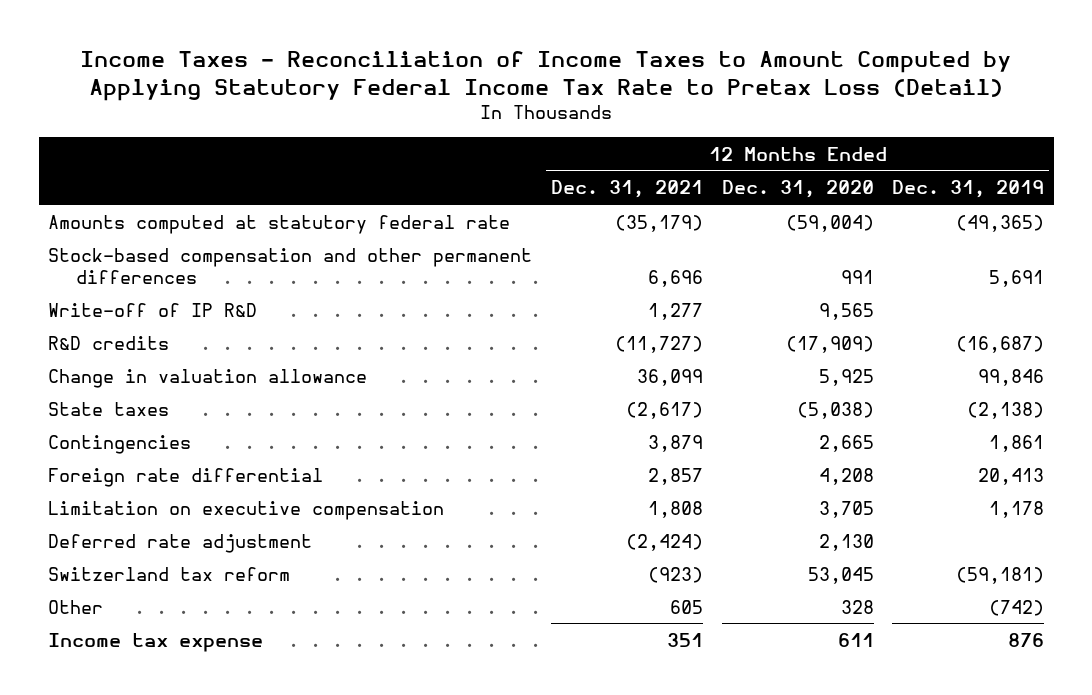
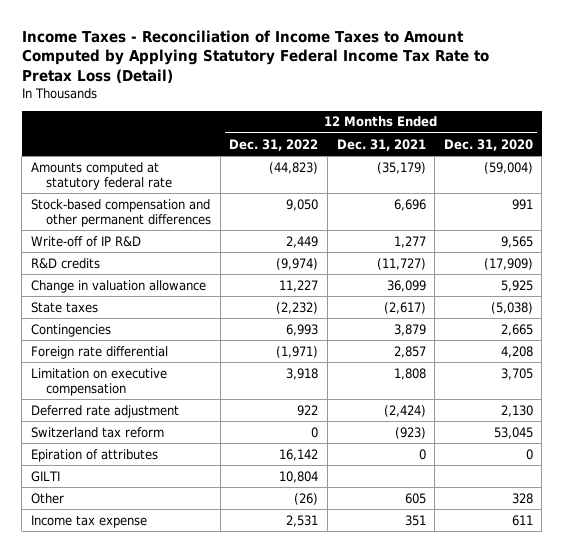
[892,180,1045,199] Dec. 31, 2019 -> none
none -> [229,138,319,151] Dec. 31, 2022
none -> [31,448,159,462] Epiration of attributes
none -> [31,470,61,482] GILTI

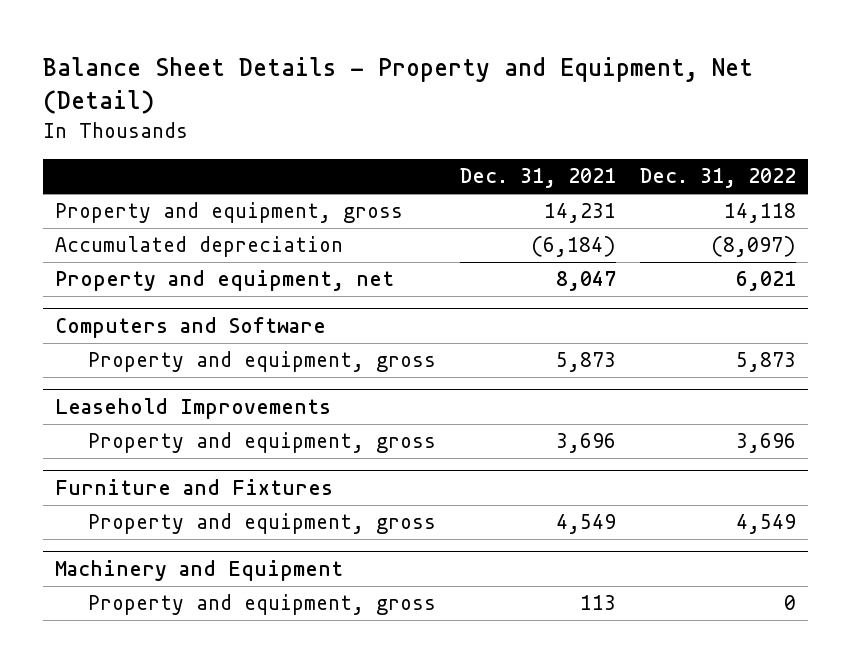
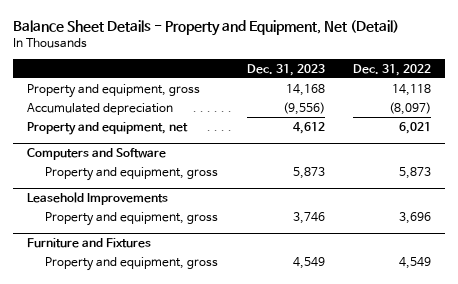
[460,168,617,189] Dec. 31, 2021 -> none
none -> [246,63,325,76] Dec. 31, 2023
[55,560,344,582] Machinery and Equipment -> none
[88,594,437,616] Property and equipment, gross -> none

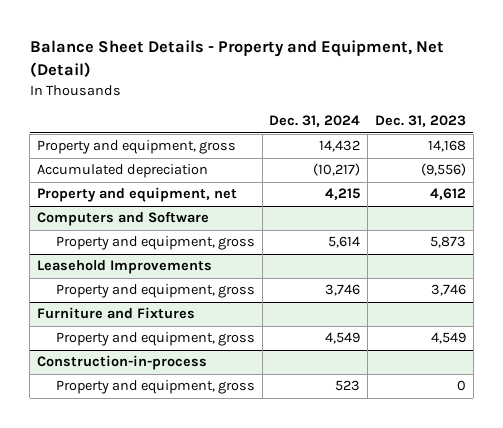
[353,63,432,76] Dec. 31, 2022 -> none
none -> [269,115,361,128] Dec. 31, 2024
none -> [37,355,208,371] Construction-in-process
none -> [55,380,255,395] Property and equipment, gross

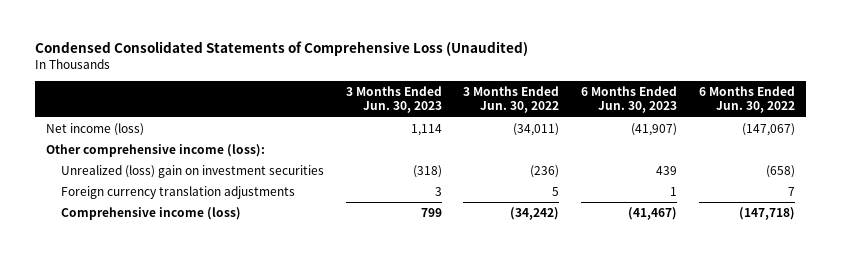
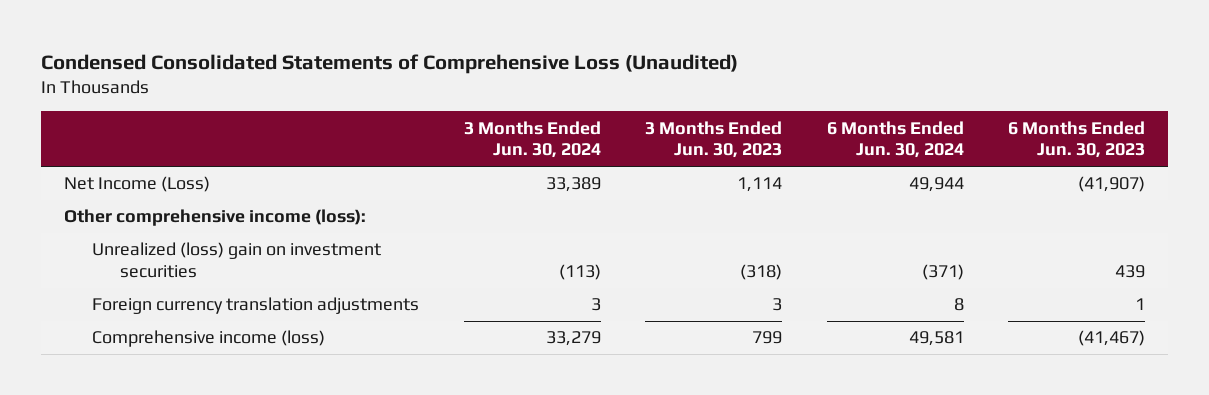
[463,86,560,114] 3 Months Ended Jun. 30, 2022 -> none
[699,86,796,114] 6 Months Ended Jun. 30, 2022 -> none
none -> [463,120,601,159] 3 Months Ended Jun. 30, 2024
none -> [826,120,964,159] 6 Months Ended Jun. 30, 2024
[45,122,144,136] Net income (loss) -> [63,176,210,193] Net Income (Loss)

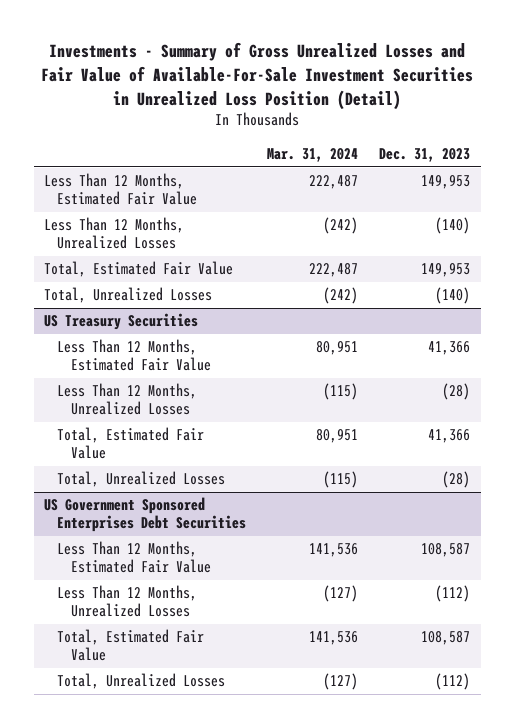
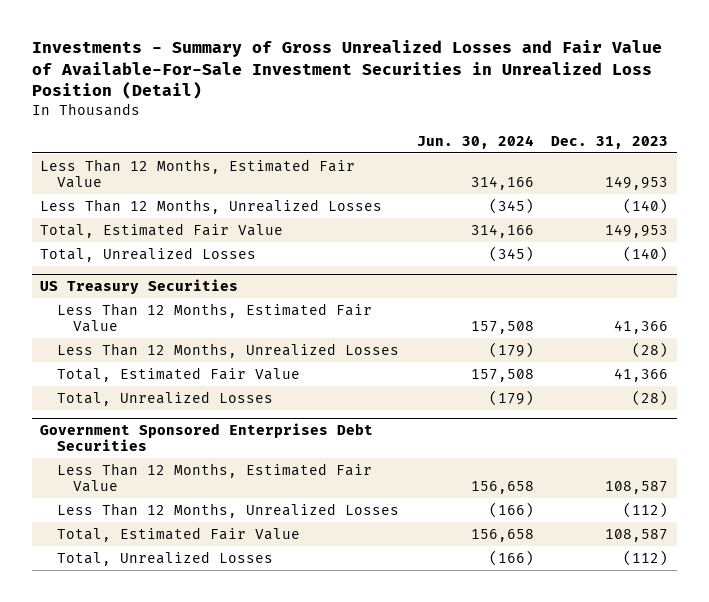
[267,148,359,163] Mar. 31, 2024 -> none
none -> [416,134,534,149] Jun. 30, 2024
[44,497,247,533] US Government Sponsored Enterprises Debt Securities -> [40,422,374,452] Government Sponsored Enterprises Debt Securities

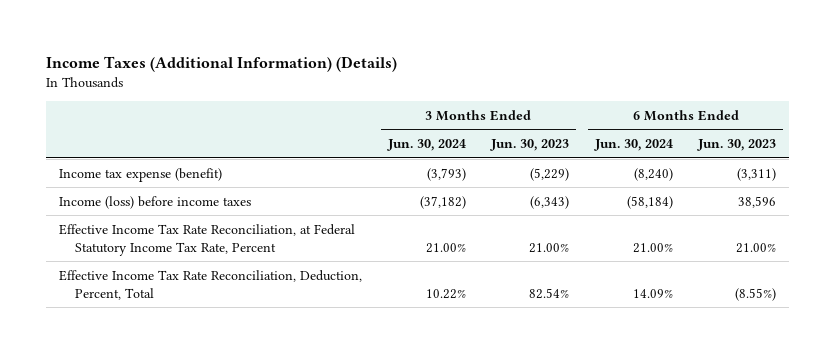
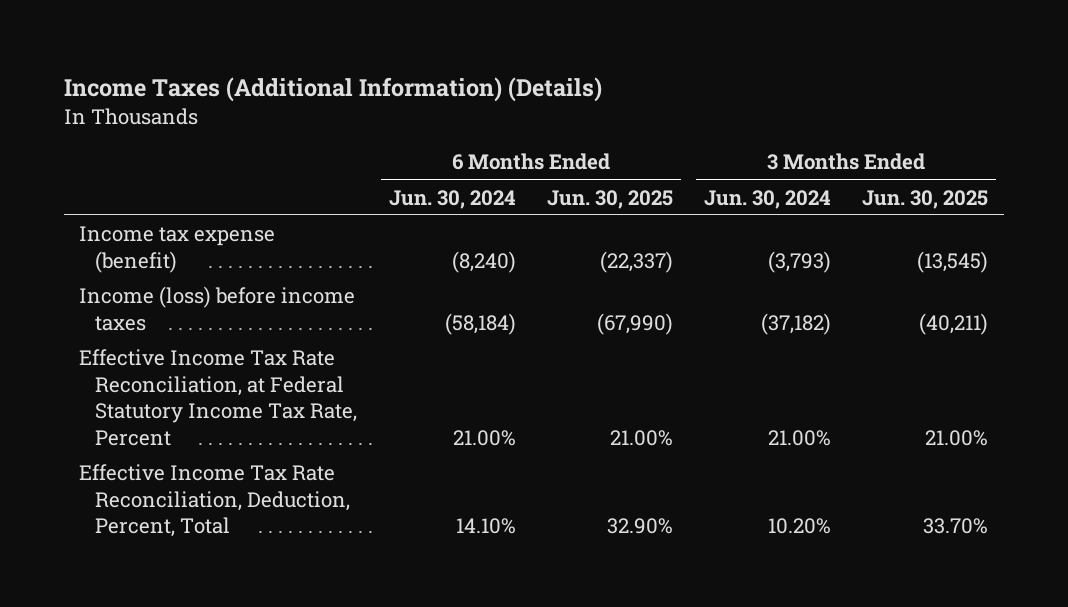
[490,138,570,151] Jun. 30, 2023 -> none
[697,138,777,151] Jun. 30, 2023 -> none
none -> [546,189,673,209] Jun. 30, 2025
none -> [862,189,989,209] Jun. 30, 2025
[425,288,466,299] 10.22% -> [767,518,831,535] 10.20%
[632,288,673,298] 14.09% -> [455,518,516,535] 14.10%

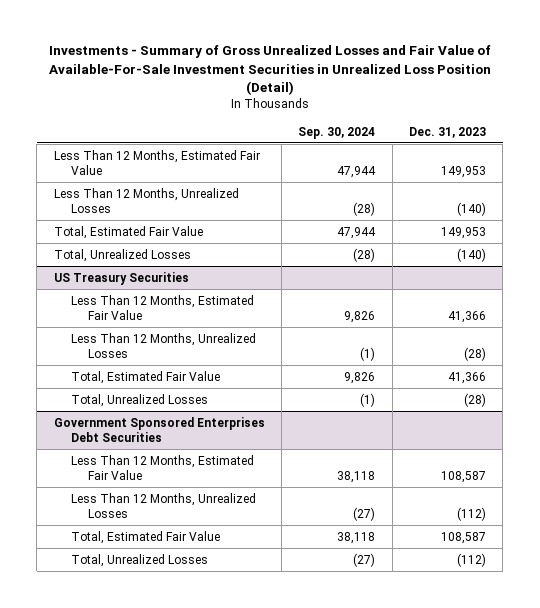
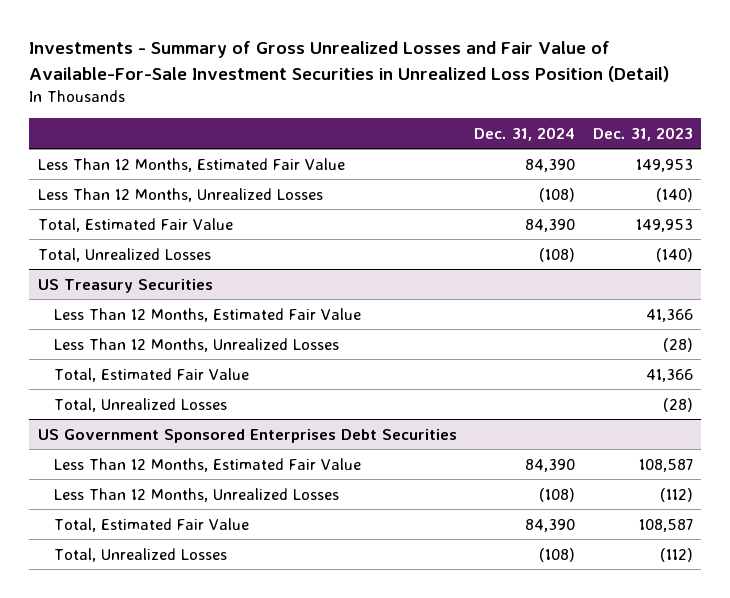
[298,126,376,139] Sep. 30, 2024 -> none
none -> [474,126,576,141] Dec. 31, 2024
[53,416,265,442] Government Sponsored Enterprises Debt Securities -> [37,428,457,443] US Government Sponsored Enterprises Debt Securities

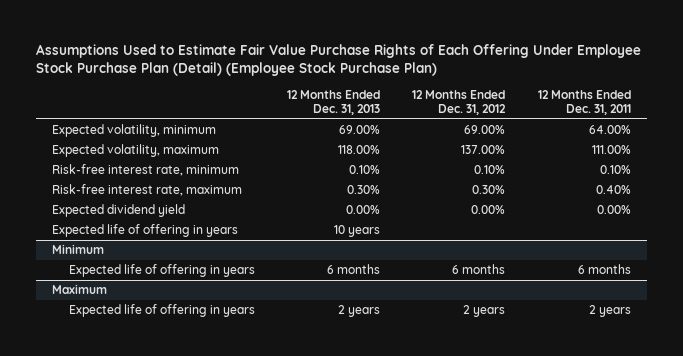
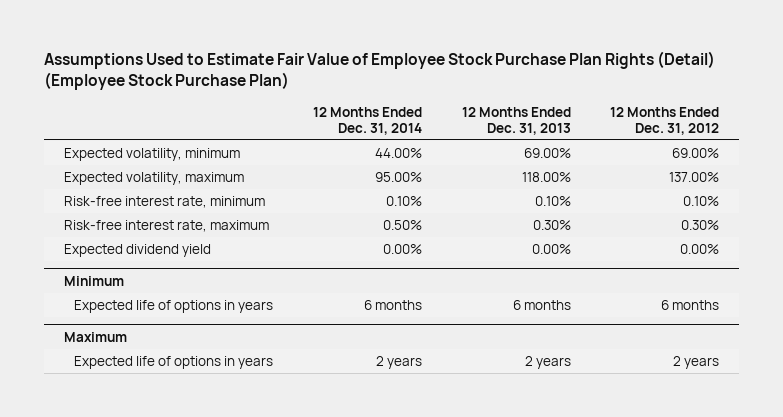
[36,43,642,76] Assumptions Used to Estimate Fair Value Purchase Rights of Each Offering Under Employee Stock Purchase Plan (Detail) (Employee Stock Purchase Plan) -> [43,51,715,91] Assumptions Used to Estimate Fair Value of Employee Stock Purchase Plan Rights (Detail) (Employee Stock Purchase Plan)
[537,89,631,116] 12 Months Ended Dec. 31, 2011 -> none
none -> [313,106,423,135] 12 Months Ended Dec. 31, 2014
[52,224,239,238] Expected life of offering in years -> none
[68,264,255,278] Expected life of offering in years -> [74,299,274,313] Expected life of options in years
[68,304,255,318] Expected life of offering in years -> [74,355,274,369] Expected life of options in years

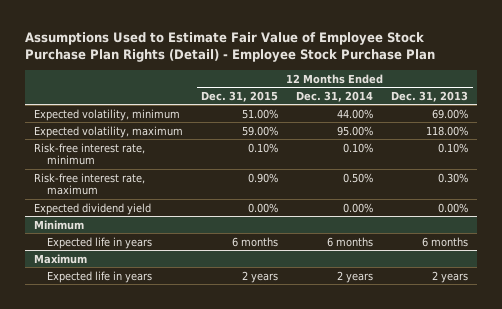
[43,51,715,91] Assumptions Used to Estimate Fair Value of Employee Stock Purchase Plan Rights (Detail) (Employee Stock Purchase Plan) -> [25,32,436,63] Assumptions Used to Estimate Fair Value of Employee Stock Purchase Plan Rights (Detail) - Employee Stock Purchase Plan
[610,106,720,135] 12 Months Ended Dec. 31, 2012 -> none
none -> [201,90,279,102] Dec. 31, 2015
[74,299,274,313] Expected life of options in years -> [46,236,152,249] Expected life in years
[74,355,274,369] Expected life of options in years -> [46,270,152,283] Expected life in years

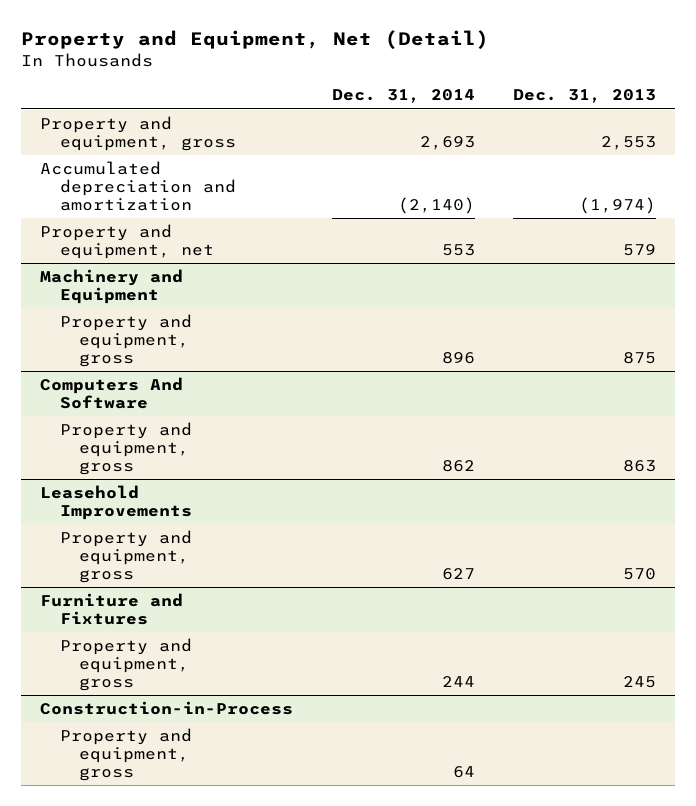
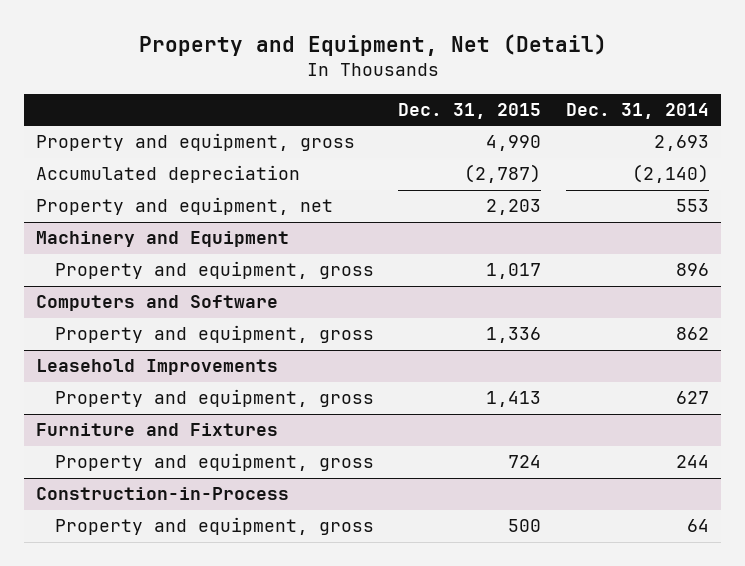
[512,89,656,104] Dec. 31, 2013 -> none
none -> [398,103,542,120] Dec. 31, 2015
[40,161,236,211] Accumulated depreciation and amortization -> [36,165,301,184] Accumulated depreciation
[40,377,184,409] Computers And Software -> [36,295,279,312] Computers and Software

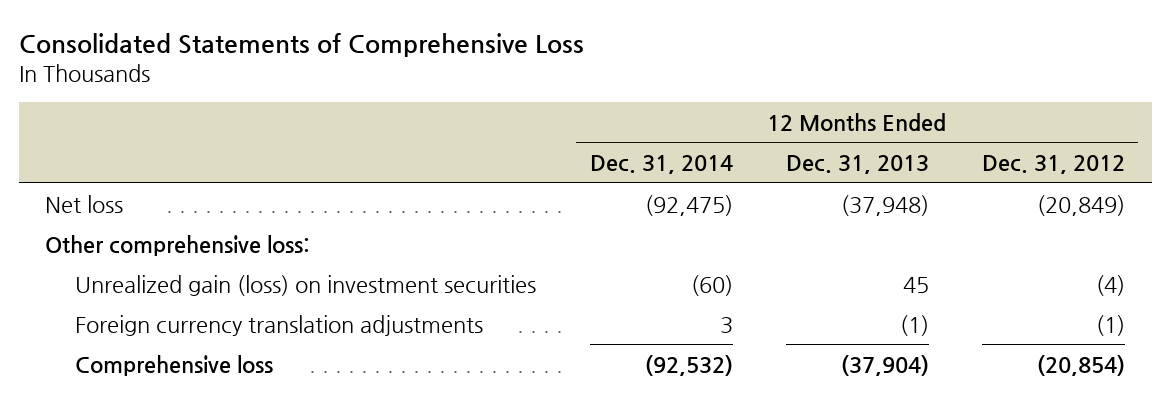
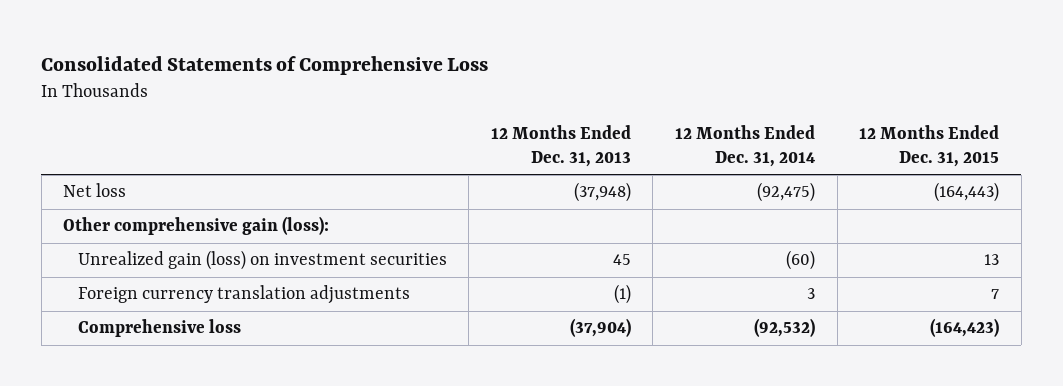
[982,154,1126,174] Dec. 31, 2012 -> none
none -> [859,125,1000,167] 12 Months Ended Dec. 31, 2015
[45,234,311,256] Other comprehensive loss: -> [63,216,330,236] Other comprehensive gain (loss):

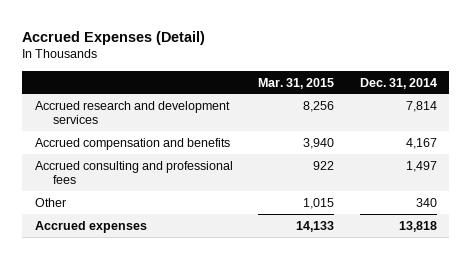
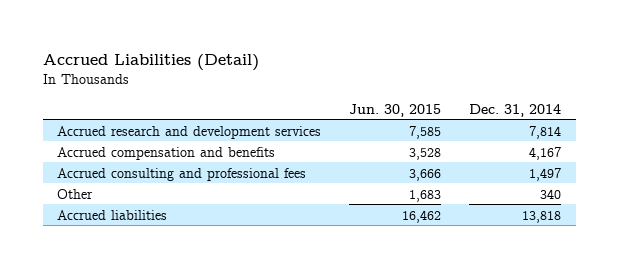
[22,30,206,45] Accrued Expenses (Detail) -> [42,53,259,71] Accrued Liabilities (Detail)
[258,77,335,89] Mar. 31, 2015 -> none
none -> [349,103,442,117] Jun. 30, 2015
[34,220,147,233] Accrued expenses -> [57,209,168,220] Accrued liabilities

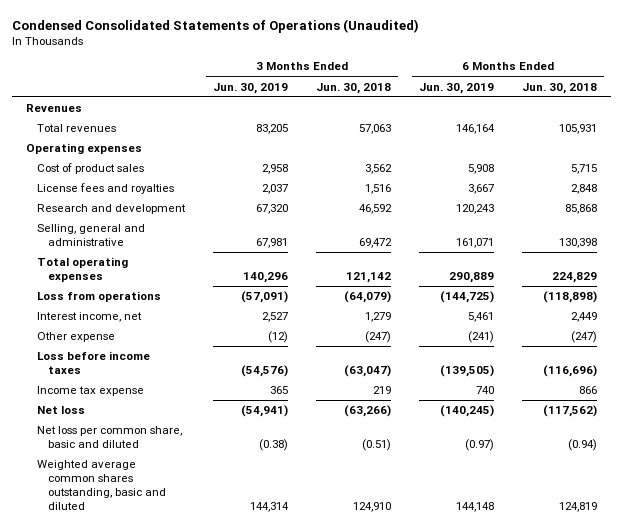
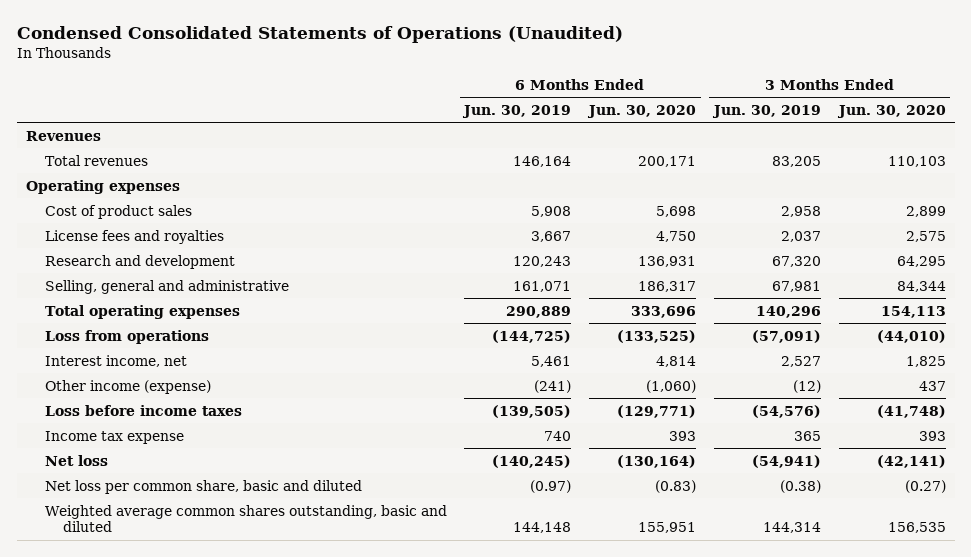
[316,82,392,94] Jun. 30, 2018 -> none
[522,82,598,94] Jun. 30, 2018 -> none
none -> [587,105,697,119] Jun. 30, 2020
none -> [836,105,946,119] Jun. 30, 2020
[37,332,116,343] Other expense -> [44,379,211,394] Other income (expense)

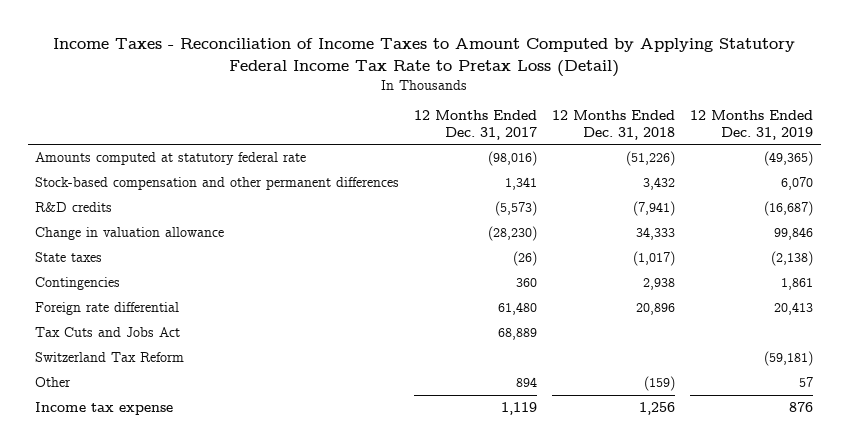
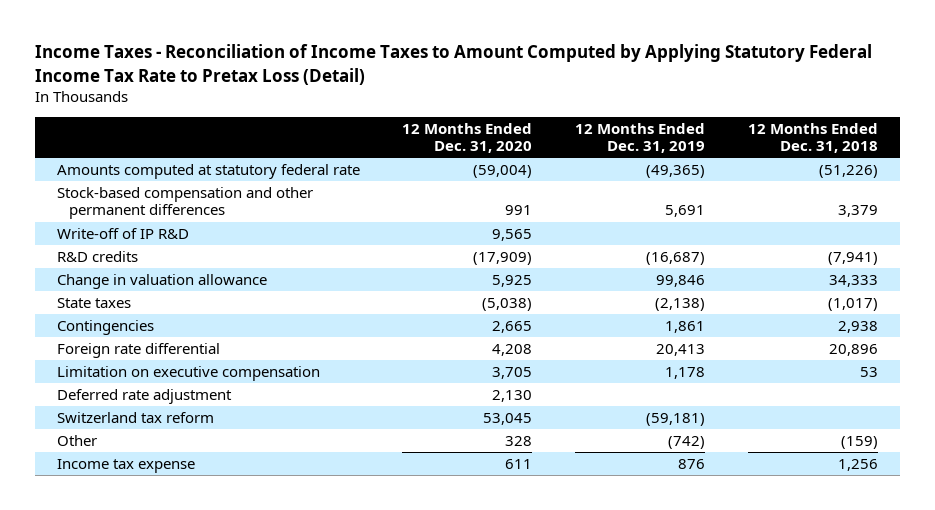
[414,110,538,140] 12 Months Ended Dec. 31, 2017 -> none
none -> [402,122,533,154] 12 Months Ended Dec. 31, 2020
[643,177,676,191] 3,432 -> [838,205,879,218] 3,379
[781,177,814,191] 6,070 -> [665,205,706,218] 5,691
none -> [56,227,189,239] Write-off of IP R&D
[35,327,181,338] Tax Cuts and Jobs Act -> none
none -> [56,365,320,381] Limitation on executive compensation
none -> [56,388,232,404] Deferred rate adjustment
[35,352,185,363] Switzerland Tax Reform -> [56,411,214,423] Switzerland tax reform
[799,377,814,388] 57 -> [668,435,706,449] (742)

